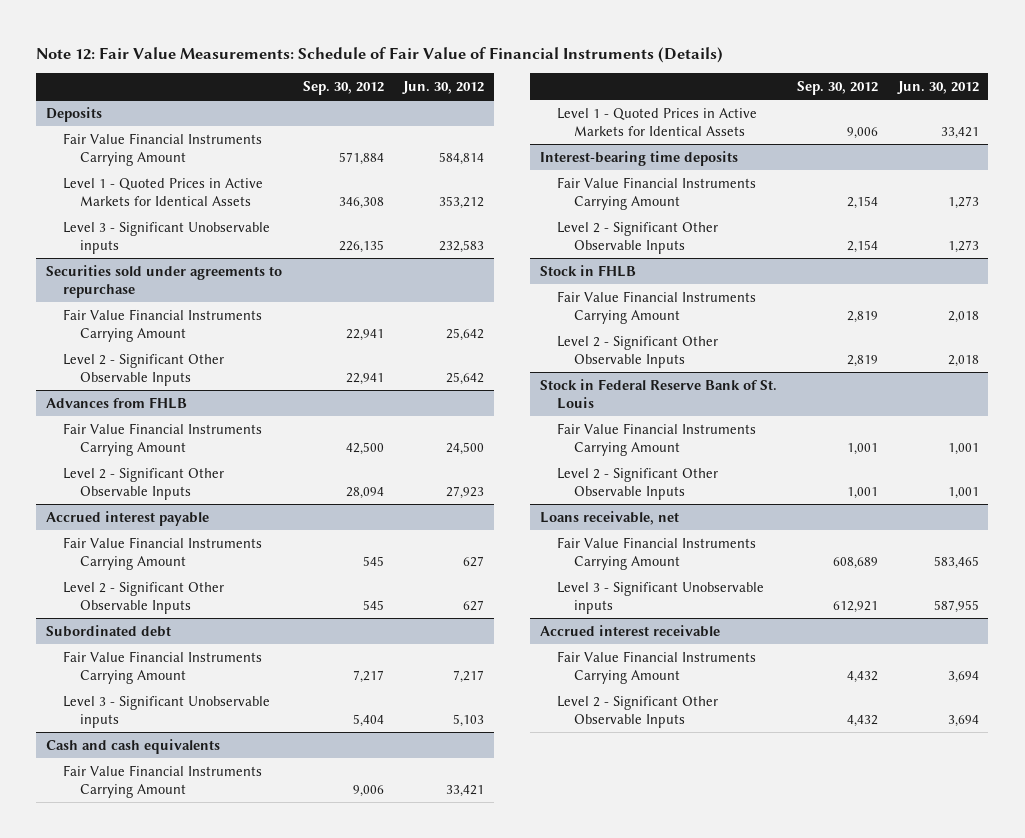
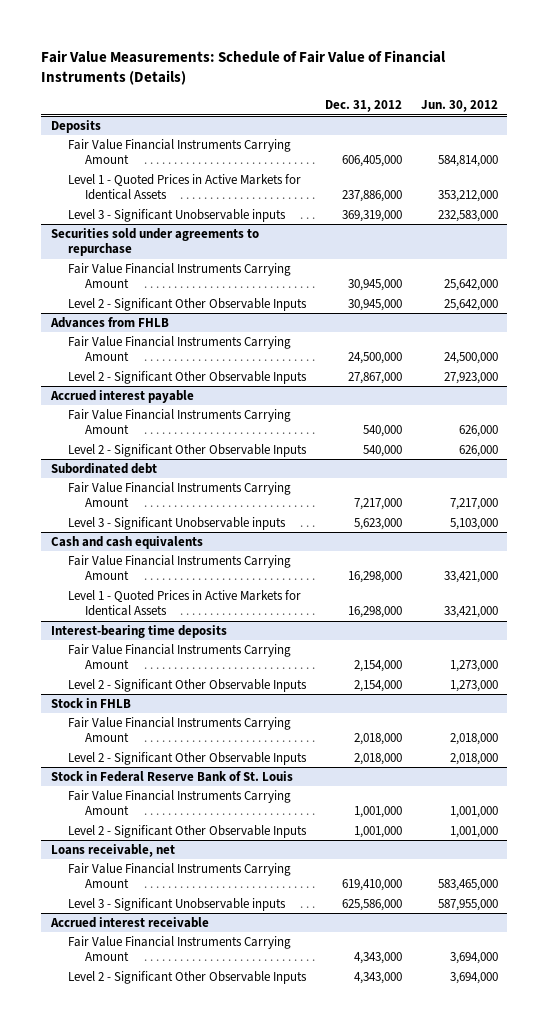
[36,46,724,63] Note 12: Fair Value Measurements: Schedule of Fair Value of Financial Instruments (Details) -> [41,49,447,85] Fair Value Measurements: Schedule of Fair Value of Financial Instruments (Details)
[302,81,384,96] Sep. 30, 2012 -> none
none -> [324,100,402,113] Dec. 31, 2012
[439,152,485,166] 584,814 -> [437,155,498,168] 584,814,000
[439,196,485,210] 353,212 -> [437,190,498,203] 353,212,000
[439,240,485,254] 232,583 -> [437,210,498,223] 232,583,000
[446,328,485,342] 25,642 -> [443,279,498,292] 25,642,000
[446,372,485,386] 25,642 -> [443,299,498,312] 25,642,000
[446,442,485,456] 24,500 -> [443,352,498,365] 24,500,000
[446,486,485,500] 27,923 -> [443,372,498,385] 27,923,000
[463,556,485,568] 627 -> [458,425,498,438] 626,000
[463,600,485,612] 627 -> [458,445,498,458] 626,000
[453,670,485,684] 7,217 -> [449,498,498,511] 7,217,000
[453,714,485,728] 5,103 -> [449,518,498,531] 5,103,000
[446,785,485,798] 33,421 -> [443,571,498,584] 33,421,000
[940,127,979,140] 33,421 -> [443,606,498,619] 33,421,000
[947,196,979,210] 1,273 -> [449,660,498,673] 1,273,000
[947,240,979,254] 1,273 -> [449,680,498,693] 1,273,000
[947,311,979,324] 2,018 -> [449,733,498,746] 2,018,000
[947,355,979,368] 2,018 -> [449,753,498,766] 2,018,000
[947,443,979,456] 1,001 -> [449,806,498,819] 1,001,000
[947,487,979,500] 1,001 -> [449,826,498,839] 1,001,000
[933,556,979,570] 583,465 -> [437,879,498,892] 583,465,000
[933,600,979,614] 587,955 -> [437,899,498,912] 587,955,000
[947,671,979,684] 3,694 -> [449,952,498,965] 3,694,000
[947,715,979,728] 3,694 -> [449,972,498,985] 3,694,000

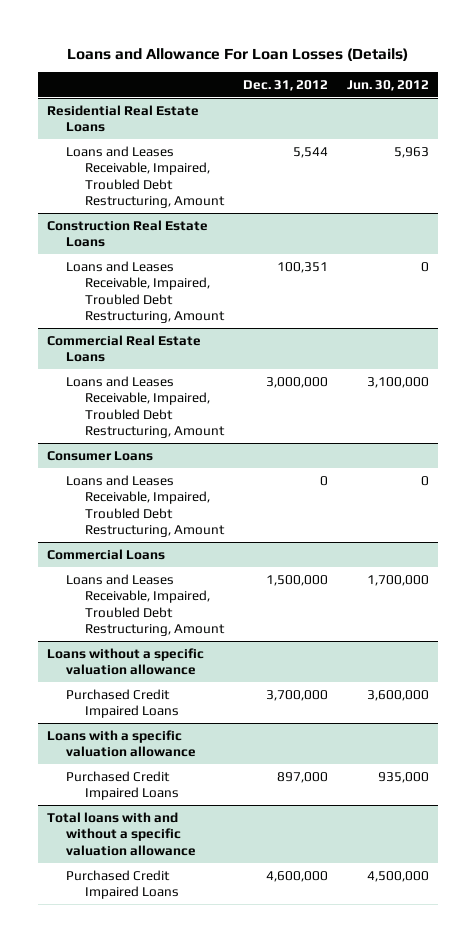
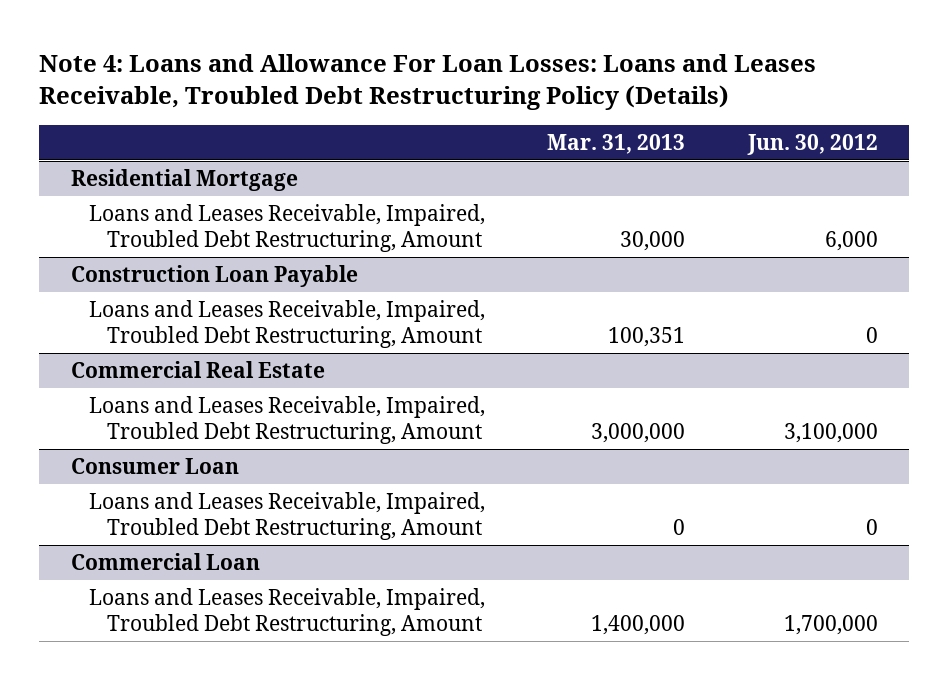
[66,47,408,61] Loans and Allowance For Loan Losses (Details) -> [39,53,817,111] Note 4: Loans and Allowance For Loan Losses: Loans and Leases Receivable, Troubled Debt Restructuring Policy (Details)
[242,79,328,91] Dec. 31, 2012 -> none
none -> [547,133,686,154] Mar. 31, 2013
[47,104,200,133] Residential Real Estate Loans -> none
[47,219,209,248] Construction Real Estate Loans -> none
none -> [70,168,298,191] Residential Mortgage
[393,146,429,158] 5,963 -> [824,231,878,252] 6,000
none -> [70,264,358,287] Construction Loan Payable
[47,334,202,363] Commercial Real Estate Loans -> [70,360,325,378] Commercial Real Estate
[47,450,154,461] Consumer Loans -> [70,457,239,474] Consumer Loan
[47,548,166,560] Commercial Loans -> [70,552,260,570] Commercial Loan
[47,647,205,676] Loans without a specific valuation allowance -> none
[66,688,180,719] Purchased Credit Impaired Loans -> none
[47,729,197,758] Loans with a specific valuation allowance -> none
[66,770,180,801] Purchased Credit Impaired Loans -> none
[47,811,197,856] Total loans with and without a specific valuation allowance -> none
[66,869,180,900] Purchased Credit Impaired Loans -> none

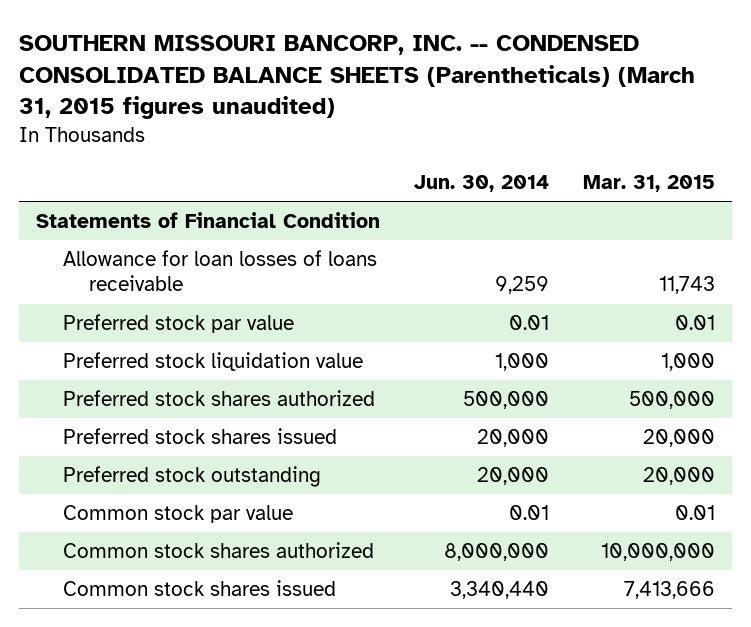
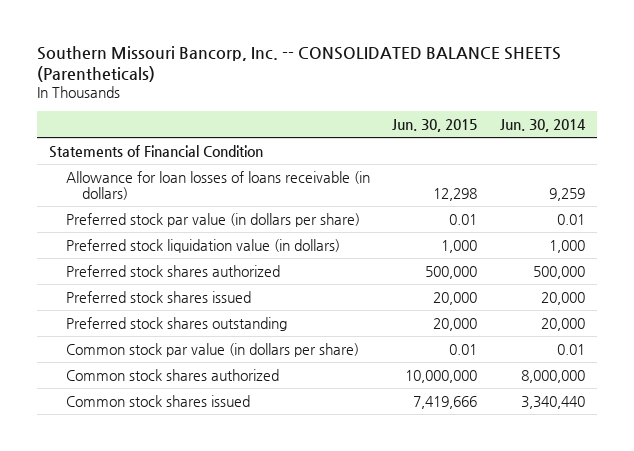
[19,34,696,120] SOUTHERN MISSOURI BANCORP, INC. -- CONDENSED CONSOLIDATED BALANCE SHEETS (Parentheticals) (March 31, 2015 figures unaudited) -> [37,46,562,83] Southern Missouri Bancorp, Inc. -- CONSOLIDATED BALANCE SHEETS (Parentheticals)
[583,174,716,192] Mar. 31, 2015 -> none
none -> [392,118,478,132] Jun. 30, 2015
[62,250,377,292] Allowance for loan losses of loans receivable -> [65,170,370,200] Allowance for loan losses of loans receivable (in dollars)
[62,314,294,334] Preferred stock par value -> [65,212,360,227] Preferred stock par value (in dollars per share)
[62,352,363,372] Preferred stock liquidation value -> [65,238,340,253] Preferred stock liquidation value (in dollars)
[62,466,321,488] Preferred stock outstanding -> [65,316,287,331] Preferred stock shares outstanding
[62,505,293,524] Common stock par value -> [65,342,359,357] Common stock par value (in dollars per share)

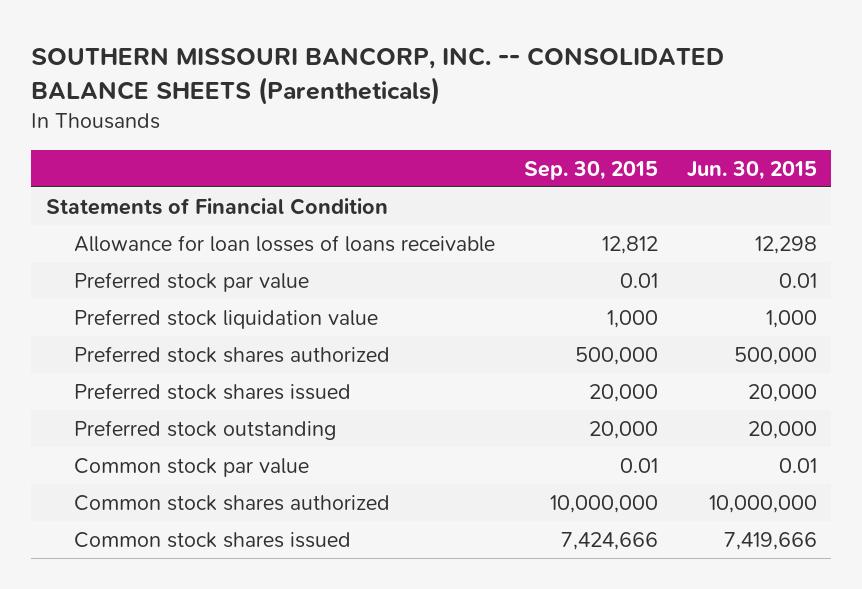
[37,46,562,83] Southern Missouri Bancorp, Inc. -- CONSOLIDATED BALANCE SHEETS (Parentheticals) -> [31,46,725,105] SOUTHERN MISSOURI BANCORP, INC. -- CONSOLIDATED BALANCE SHEETS (Parentheticals)
[500,118,587,132] Jun. 30, 2014 -> none
none -> [523,160,658,180] Sep. 30, 2015
[65,170,370,200] Allowance for loan losses of loans receivable (in dollars) -> [73,234,495,252] Allowance for loan losses of loans receivable
[65,212,360,227] Preferred stock par value (in dollars per share) -> [73,271,309,292] Preferred stock par value
[65,238,340,253] Preferred stock liquidation value (in dollars) -> [73,308,378,329] Preferred stock liquidation value
[65,316,287,331] Preferred stock shares outstanding -> [73,419,336,440] Preferred stock outstanding
[65,342,359,357] Common stock par value (in dollars per share) -> [73,457,309,477] Common stock par value

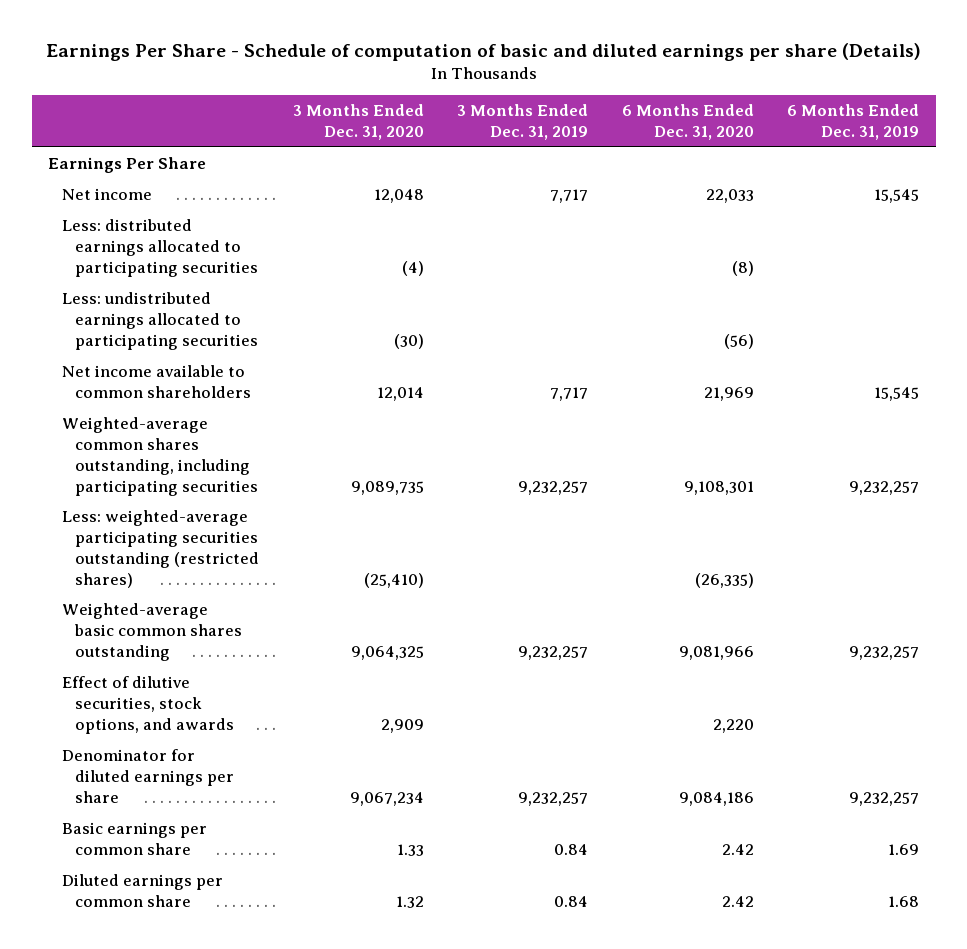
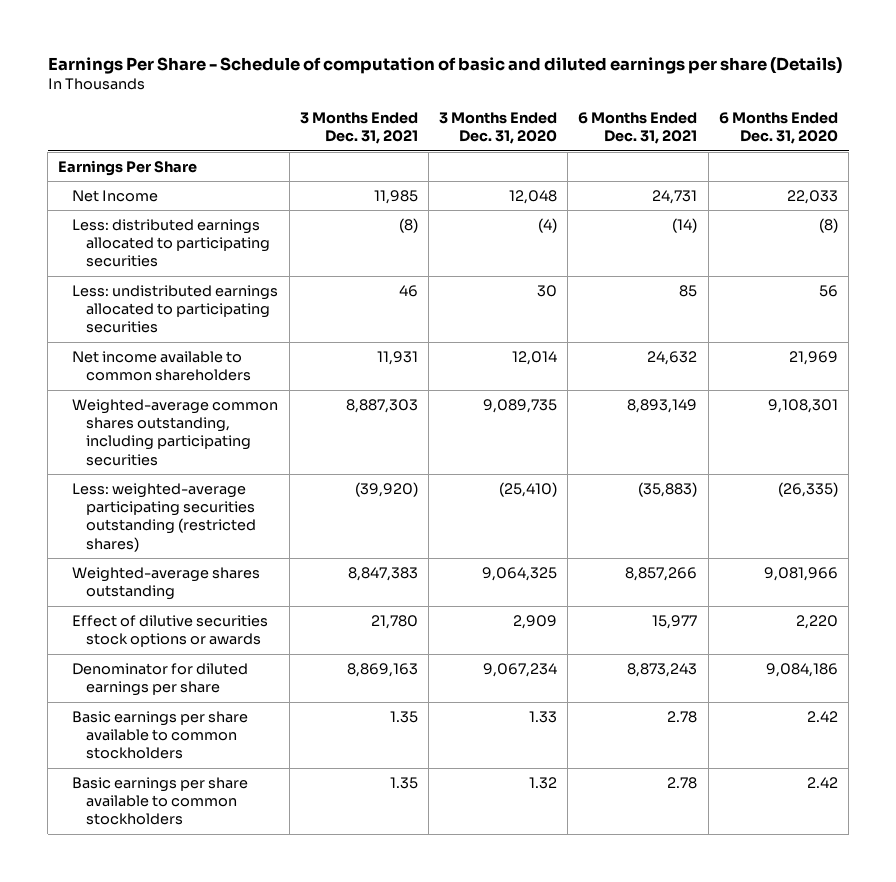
[457,104,589,141] 3 Months Ended Dec. 31, 2019 -> none
[786,104,919,141] 6 Months Ended Dec. 31, 2019 -> none
none -> [299,112,418,145] 3 Months Ended Dec. 31, 2021
none -> [578,112,698,145] 6 Months Ended Dec. 31, 2021
[61,188,152,201] Net income -> [72,189,159,202] Net Income
[393,333,424,349] (30) -> [537,284,558,297] 30
[723,333,754,349] (56) -> [818,284,838,297] 56
[61,603,243,661] Weighted-average basic common shares outstanding -> [72,566,261,601] Weighted-average shares outstanding
[61,676,235,734] Effect of dilutive securities, stock options, and awards -> [72,614,269,648] Effect of dilutive securities stock options or awards
[61,822,207,855] Basic earnings per common share -> [72,710,249,760] Basic earnings per share available to common stockholders
[61,874,223,907] Diluted earnings per common share -> [72,776,249,826] Basic earnings per share available to common stockholders

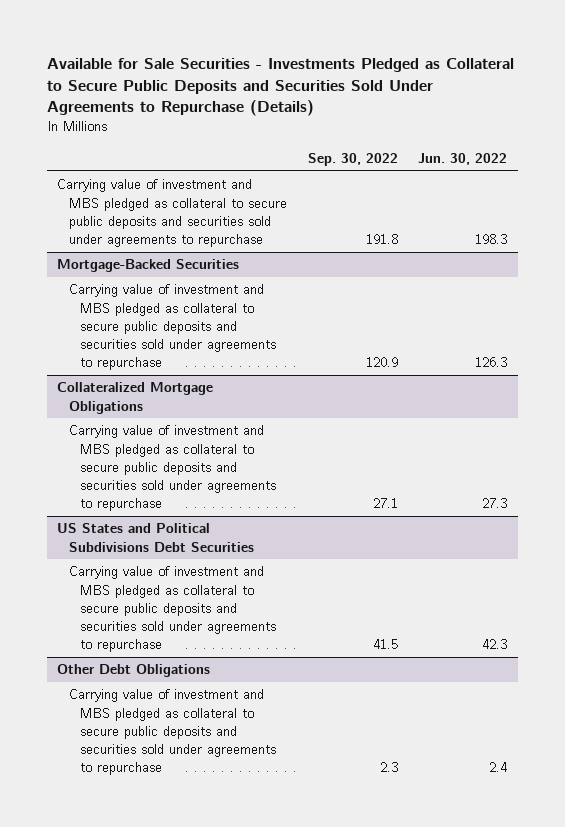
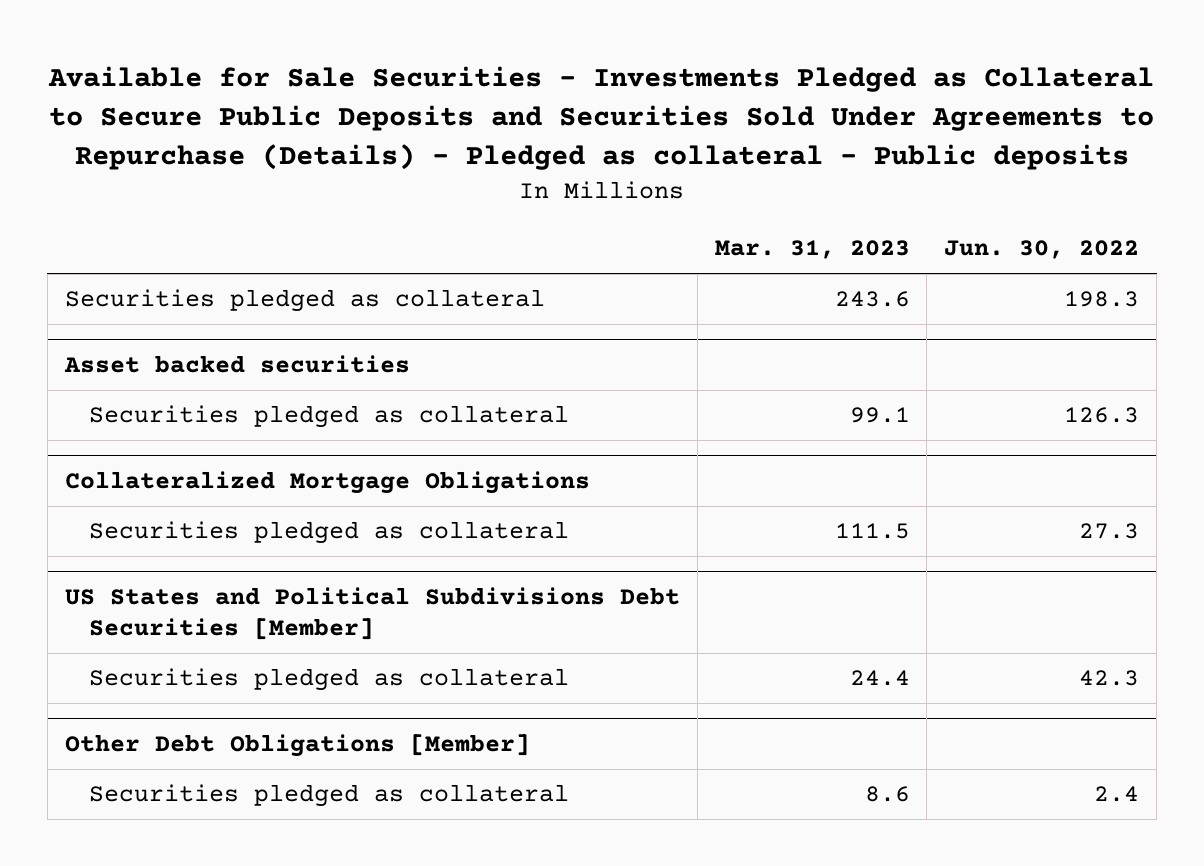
[46,57,514,117] Available for Sale Securities - Investments Pledged as Collateral to Secure Public Deposits and Securities Sold Under Agreements to Repurchase (Details) -> [48,66,1155,171] Available for Sale Securities - Investments Pledged as Collateral to Secure Public Deposits and Securities Sold Under Agreements to Repurchase (Details) - Pledged as collateral - Public deposits
[307,153,398,167] Sep. 30, 2022 -> none
none -> [714,240,910,260] Mar. 31, 2023
[57,179,287,248] Carrying value of investment and MBS pledged as collateral to secure public deposits and securities sold under agreements to repurchase -> [64,289,545,313] Securities pledged as collateral
[57,259,240,273] Mortgage-Backed Securities -> [63,354,410,373] Asset backed securities
[68,284,277,371] Carrying value of investment and MBS pledged as collateral to secure public deposits and securities sold under agreements to repurchase -> [89,405,570,429] Securities pledged as collateral
[68,689,277,776] Carrying value of investment and MBS pledged as collateral to secure public deposits and securities sold under agreements to repurchase -> none
[68,425,277,512] Carrying value of investment and MBS pledged as collateral to secure public deposits and securities sold under agreements to repurchase -> [89,521,570,545] Securities pledged as collateral
[57,523,254,552] US States and Political Subdivisions Debt Securities -> [64,586,680,640] US States and Political Subdivisions Debt Securities [Member]
[68,566,277,653] Carrying value of investment and MBS pledged as collateral to secure public deposits and securities sold under agreements to repurchase -> [89,668,570,692] Securities pledged as collateral
[57,664,211,678] Other Debt Obligations -> [64,733,530,757] Other Debt Obligations [Member]
none -> [89,784,570,808] Securities pledged as collateral

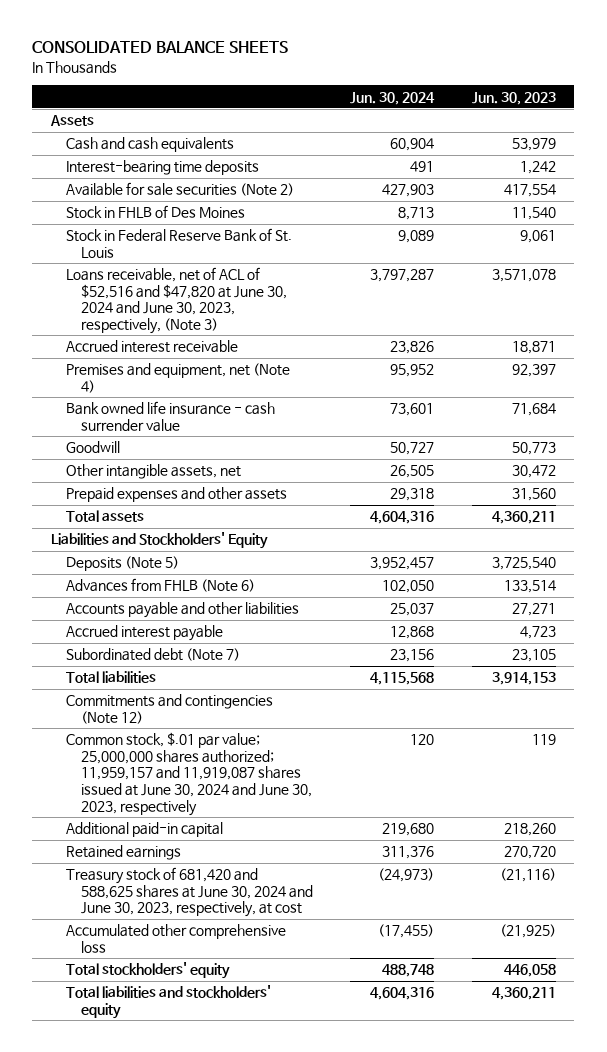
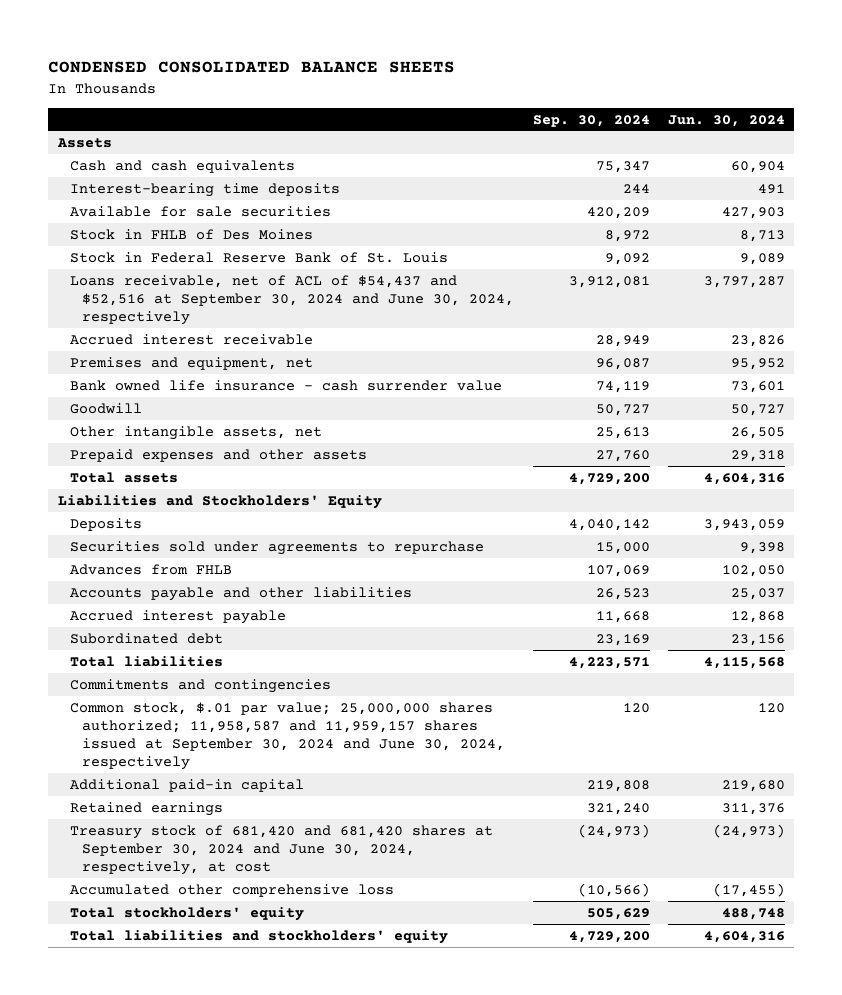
[32,41,289,54] CONSOLIDATED BALANCE SHEETS -> [48,60,456,73] CONDENSED CONSOLIDATED BALANCE SHEETS
[471,91,556,105] Jun. 30, 2023 -> none
none -> [532,114,650,127] Sep. 30, 2024
[65,182,294,197] Available for sale securities (Note 2) -> [69,205,331,217] Available for sale securities
[65,267,287,334] Loans receivable, net of ACL of $52,516 and $47,820 at June 30, 2024 and June 30, 2023, respectively, (Note 3) -> [69,274,515,325] Loans receivable, net of ACL of $54,437 and $52,516 at September 30, 2024 and June 30, 2024, respectively
[65,363,290,393] Premises and equipment, net (Note 4) -> [69,356,313,370] Premises and equipment, net
[65,556,179,572] Deposits (Note 5) -> [69,517,142,531] Deposits
[370,557,435,571] 3,952,457 -> [703,518,785,531] 3,943,059
none -> [69,540,484,555] Securities sold under agreements to repurchase
[65,578,255,593] Advances from FHLB (Note 6) -> [69,563,232,575] Advances from FHLB
[65,648,240,662] Subordinated debt (Note 7) -> [69,632,223,644] Subordinated debt
[65,694,273,724] Commitments and contingencies (Note 12) -> [69,678,331,693] Commitments and contingencies
[65,732,312,816] Common stock, $.01 par value; 25,000,000 shares authorized; 11,959,157 and 11,919,087 shares issued at June 30, 2024 and June 30, 2023, respectively -> [69,701,506,771] Common stock, $.01 par value; 25,000,000 shares authorized; 11,958,587 and 11,959,157 shares issued at September 30, 2024 and June 30, 2024, respectively
[65,867,313,918] Treasury stock of 681,420 and 588,625 shares at June 30, 2024 and June 30, 2023, respectively, at cost -> [69,824,493,875] Treasury stock of 681,420 and 681,420 shares at September 30, 2024 and June 30, 2024, respectively, at cost

